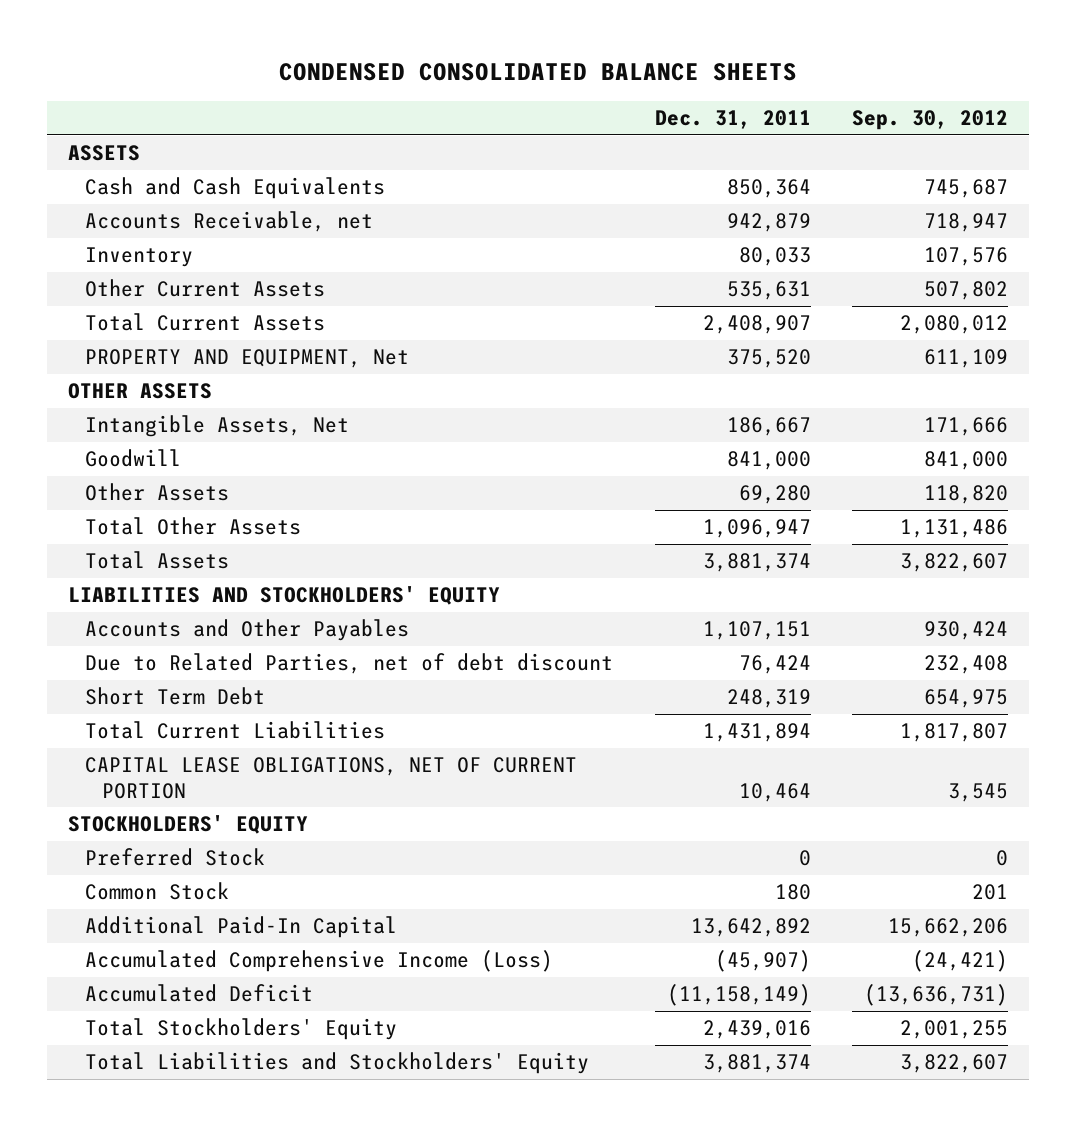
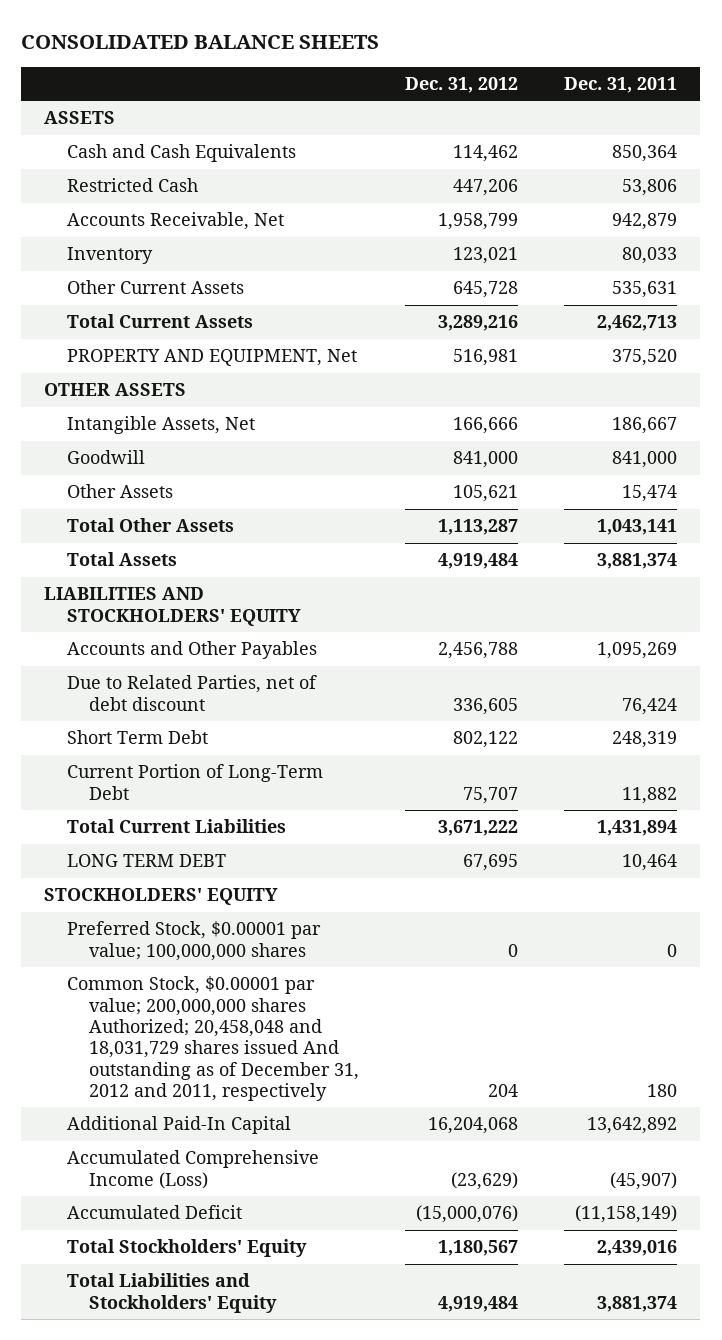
[279,63,798,82] CONDENSED CONSOLIDATED BALANCE SHEETS -> [21,34,380,49] CONSOLIDATED BALANCE SHEETS
[852,110,1009,131] Sep. 30, 2012 -> none
none -> [405,76,519,93] Dec. 31, 2012
none -> [66,178,198,193] Restricted Cash
[85,211,374,233] Accounts Receivable, net -> [66,212,284,231] Accounts Receivable, Net
[702,315,811,335] 2,408,907 -> [597,315,678,332] 2,462,713
[738,485,811,505] 69,280 -> [622,485,678,503] 15,474
[702,519,811,539] 1,096,947 -> [597,519,678,536] 1,043,141
[702,621,811,641] 1,107,151 -> [597,642,678,660] 1,095,269
none -> [66,764,323,800] Current Portion of Long-Term Debt
[85,757,578,800] CAPITAL LEASE OBLIGATIONS, NET OF CURRENT PORTION -> [66,854,226,868] LONG TERM DEBT
[85,848,266,867] Preferred Stock -> [66,921,321,961] Preferred Stock, $0.00001 par value; 100,000,000 shares
[85,882,230,901] Common Stock -> [66,976,360,1102] Common Stock, $0.00001 par value; 200,000,000 shares Authorized; 20,458,048 and 18,031,729 shares issued And outstanding as of December 31, 2012 and 2011, respectively

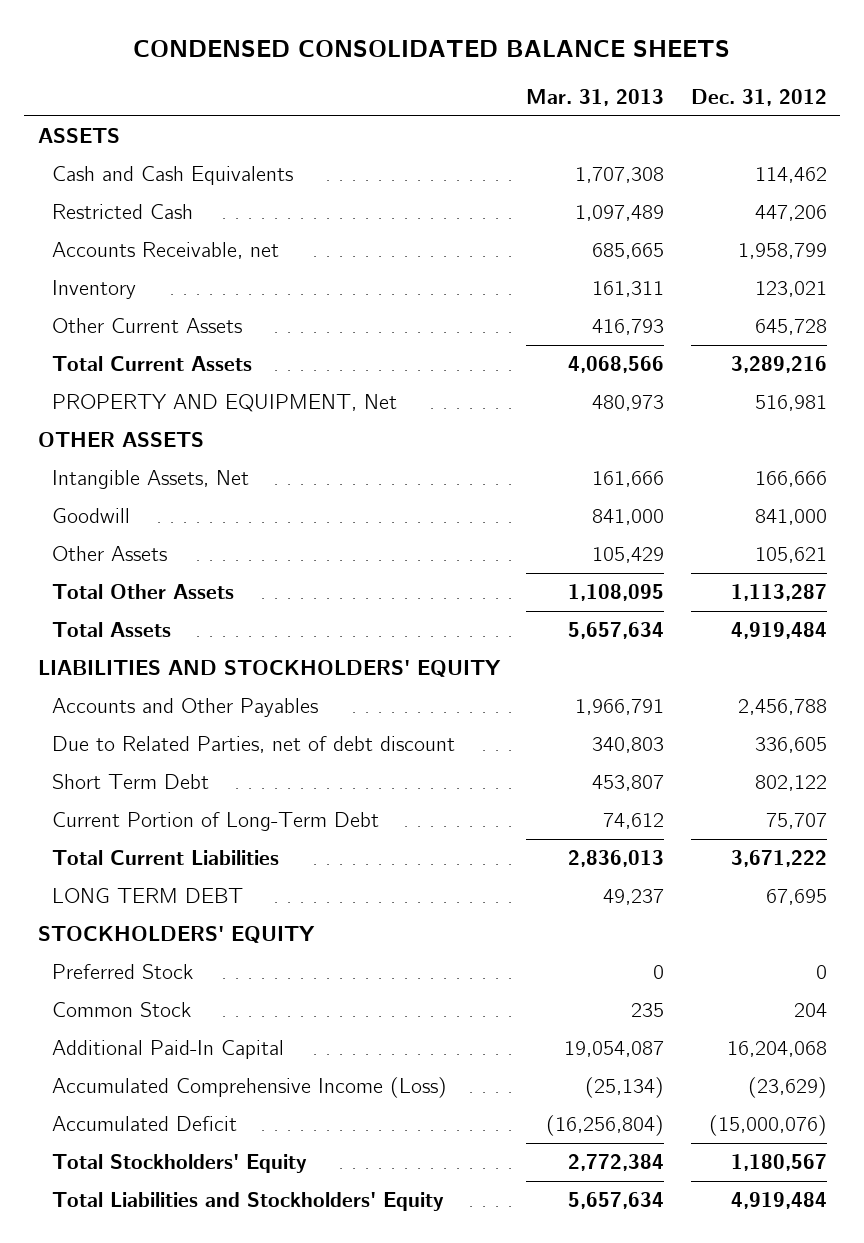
[21,34,380,49] CONSOLIDATED BALANCE SHEETS -> [133,39,731,57] CONDENSED CONSOLIDATED BALANCE SHEETS
[564,76,678,93] Dec. 31, 2011 -> none
none -> [526,89,665,107] Mar. 31, 2013
[66,212,284,231] Accounts Receivable, Net -> [52,242,280,260] Accounts Receivable, net
[66,921,321,961] Preferred Stock, $0.00001 par value; 100,000,000 shares -> [52,964,194,980] Preferred Stock
[66,976,360,1102] Common Stock, $0.00001 par value; 200,000,000 shares Authorized; 20,458,048 and 18,031,729 shares issued And outstanding as of December 31, 2012 and 2011, respectively -> [52,1002,192,1018] Common Stock

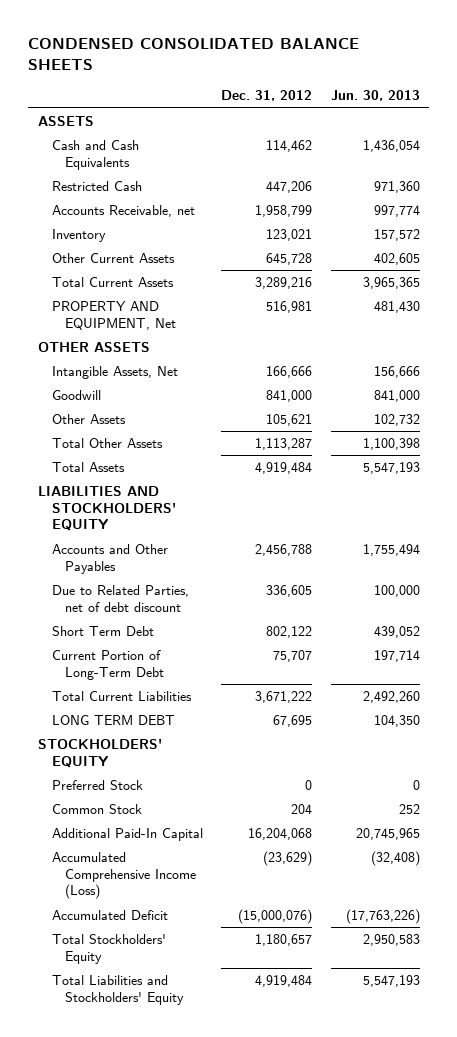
[526,89,665,107] Mar. 31, 2013 -> none
none -> [330,90,420,102] Jun. 30, 2013
[730,1154,827,1172] 1,180,567 -> [255,933,313,946] 1,180,657

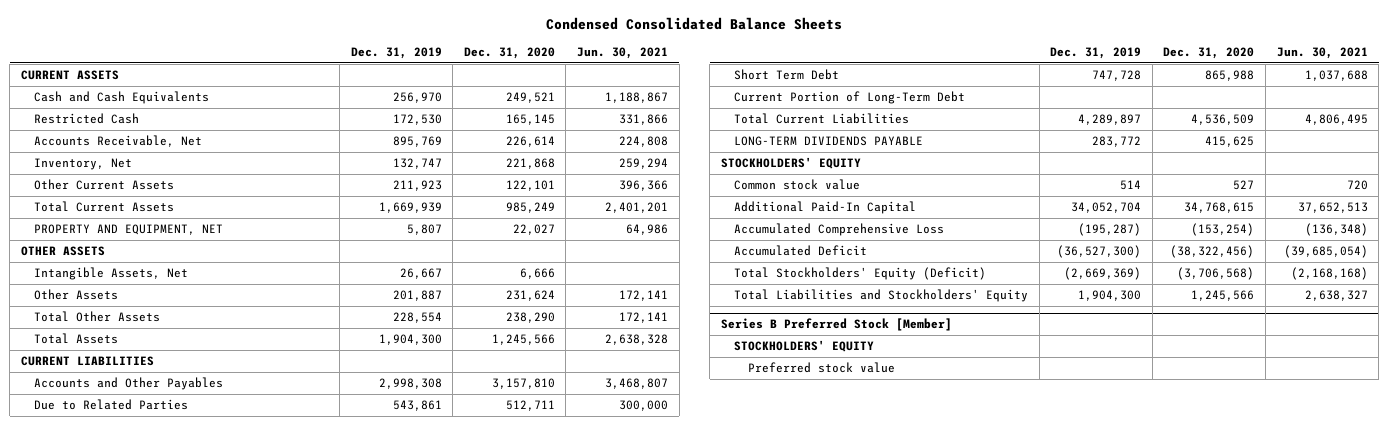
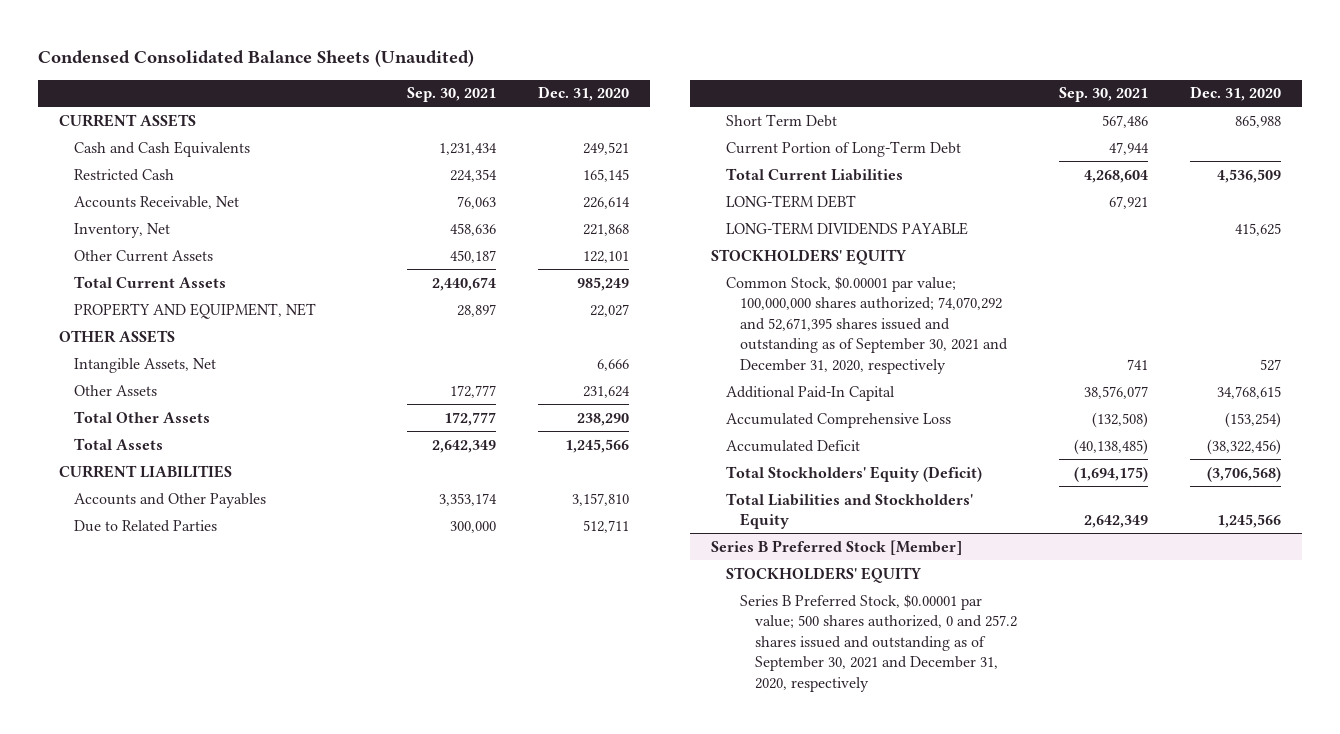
[546,16,843,30] Condensed Consolidated Balance Sheets -> [38,49,475,68] Condensed Consolidated Balance Sheets (Unaudited)
[350,47,442,60] Dec. 31, 2019 -> none
[576,47,668,60] Jun. 30, 2021 -> none
none -> [407,87,497,103] Sep. 30, 2021
none -> [725,194,856,208] LONG-TERM DEBT
[734,179,861,191] Common stock value -> [725,275,1009,374] Common Stock, $0.00001 par value; 100,000,000 shares authorized; 74,070,292 and 52,671,395 shares issued and outstanding as of September 30, 2021 and December 31, 2020, respectively
[747,362,895,374] Preferred stock value -> [740,593,1018,692] Series B Preferred Stock, $0.00001 par value; 500 shares authorized, 0 and 257.2 shares issued and outstanding as of September 30, 2021 and December 31, 2020, respectively

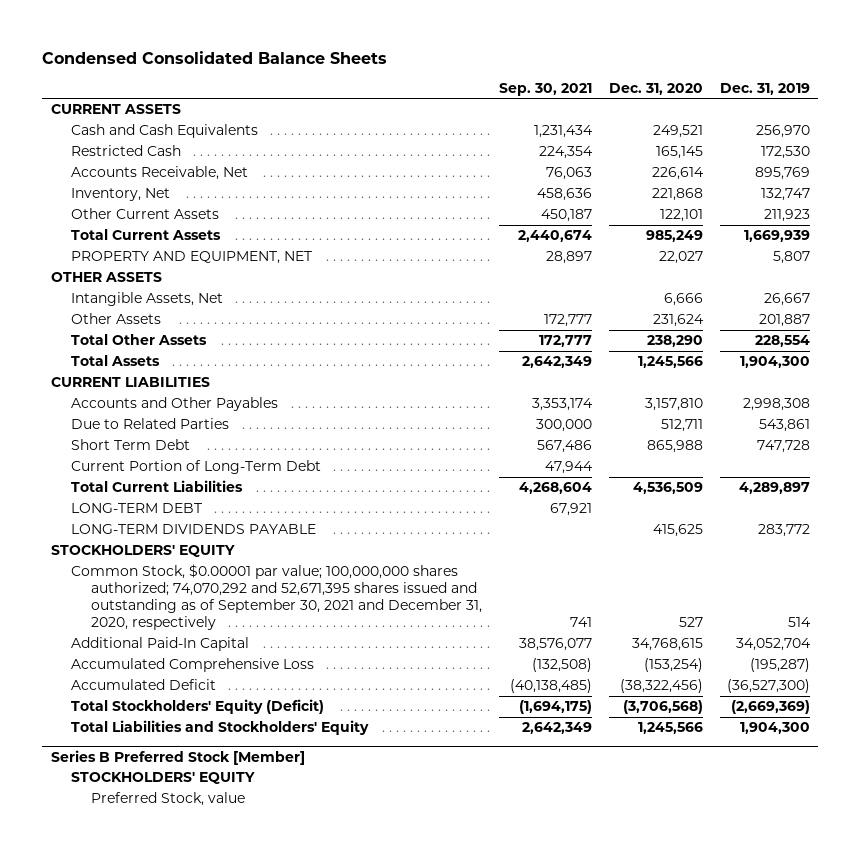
[38,49,475,68] Condensed Consolidated Balance Sheets (Unaudited) -> [42,50,388,64] Condensed Consolidated Balance Sheets
none -> [719,82,810,95] Dec. 31, 2019
[740,593,1018,692] Series B Preferred Stock, $0.00001 par value; 500 shares authorized, 0 and 257.2 shares issued and outstanding as of September 30, 2021 and December 31, 2020, respectively -> [90,792,245,807] Preferred Stock, value

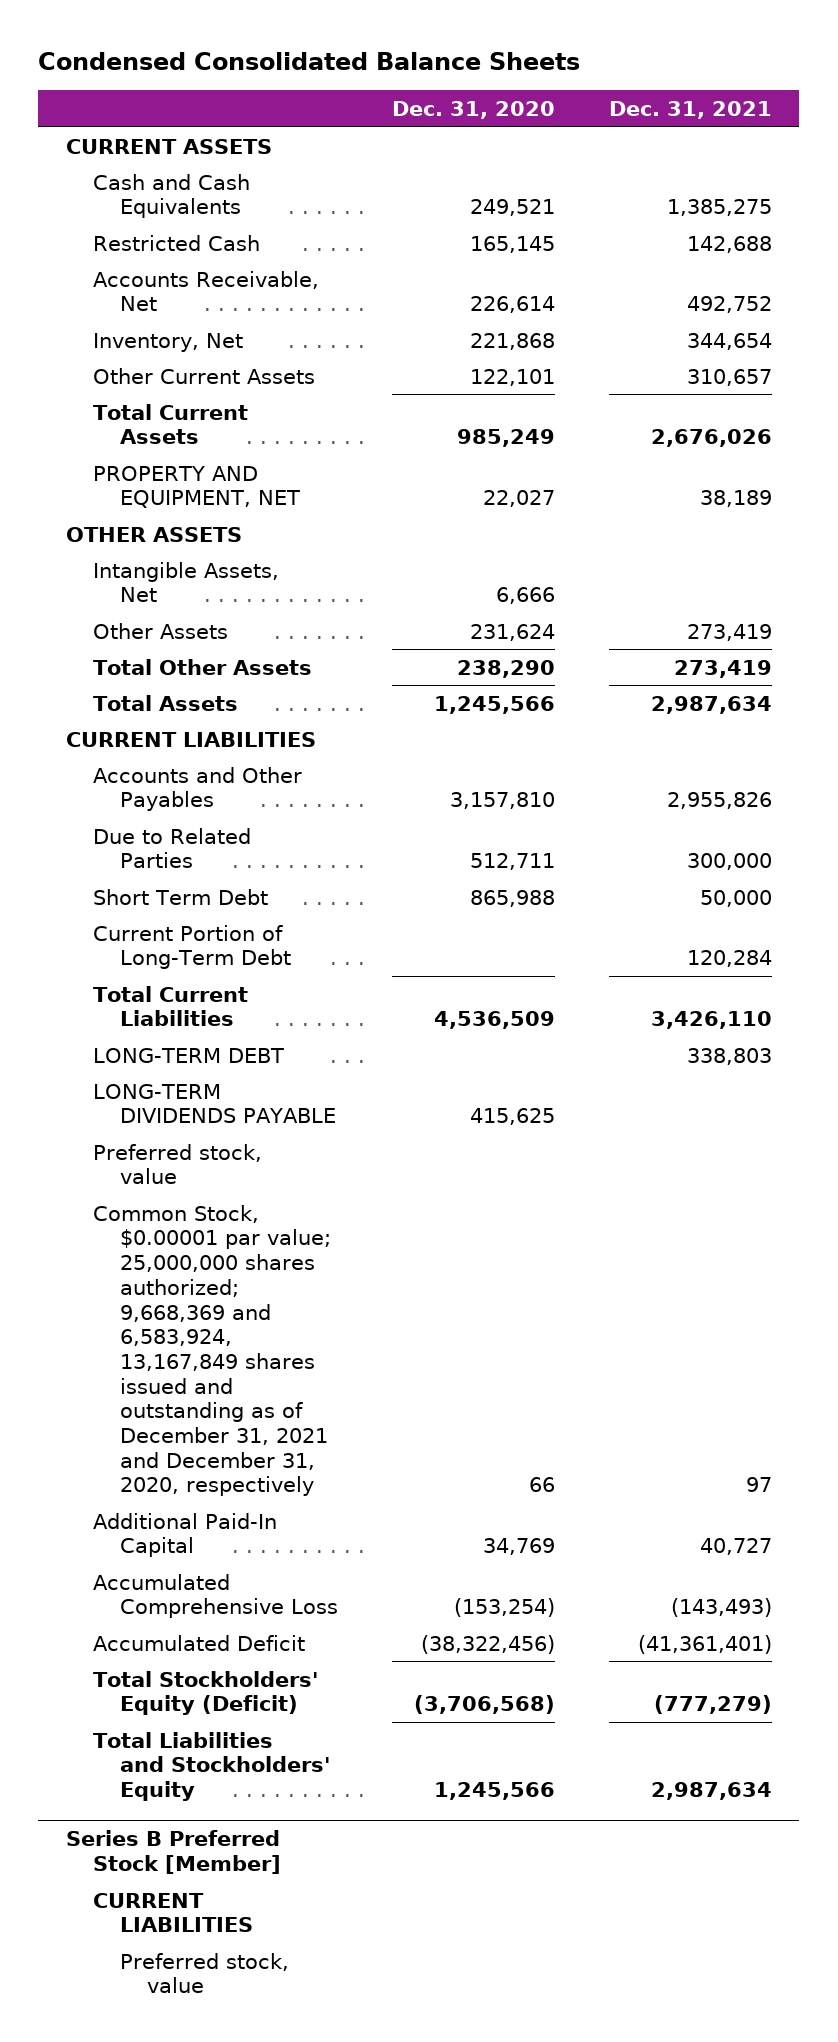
[498,82,592,96] Sep. 30, 2021 -> none
[719,82,810,95] Dec. 31, 2019 -> none
none -> [609,101,773,120] Dec. 31, 2021
[50,545,235,558] STOCKHOLDERS' EQUITY -> none
none -> [92,1143,262,1185] Preferred stock, value
[70,564,482,631] Common Stock, $0.00001 par value; 100,000,000 shares authorized; 74,070,292 and 52,671,395 shares issued and outstanding as of September 30, 2021 and December 31, 2020, respectively -> [92,1204,332,1497] Common Stock, $0.00001 par value; 25,000,000 shares authorized; 9,668,369 and 6,583,924, 13,167,849 shares issued and outstanding as of December 31, 2021 and December 31, 2020, respectively
[678,617,703,628] 527 -> [529,1477,556,1493] 66
[631,638,703,652] 34,768,615 -> [483,1538,556,1556] 34,769
[70,772,255,785] STOCKHOLDERS' EQUITY -> none
none -> [92,1892,254,1933] CURRENT LIABILITIES
[90,792,245,807] Preferred Stock, value -> [120,1952,290,1994] Preferred stock, value

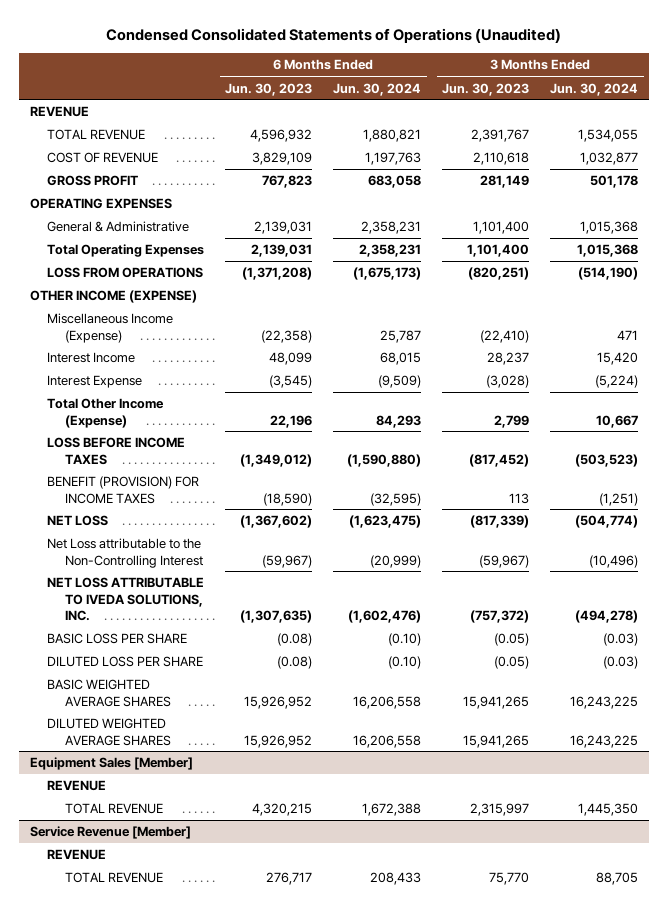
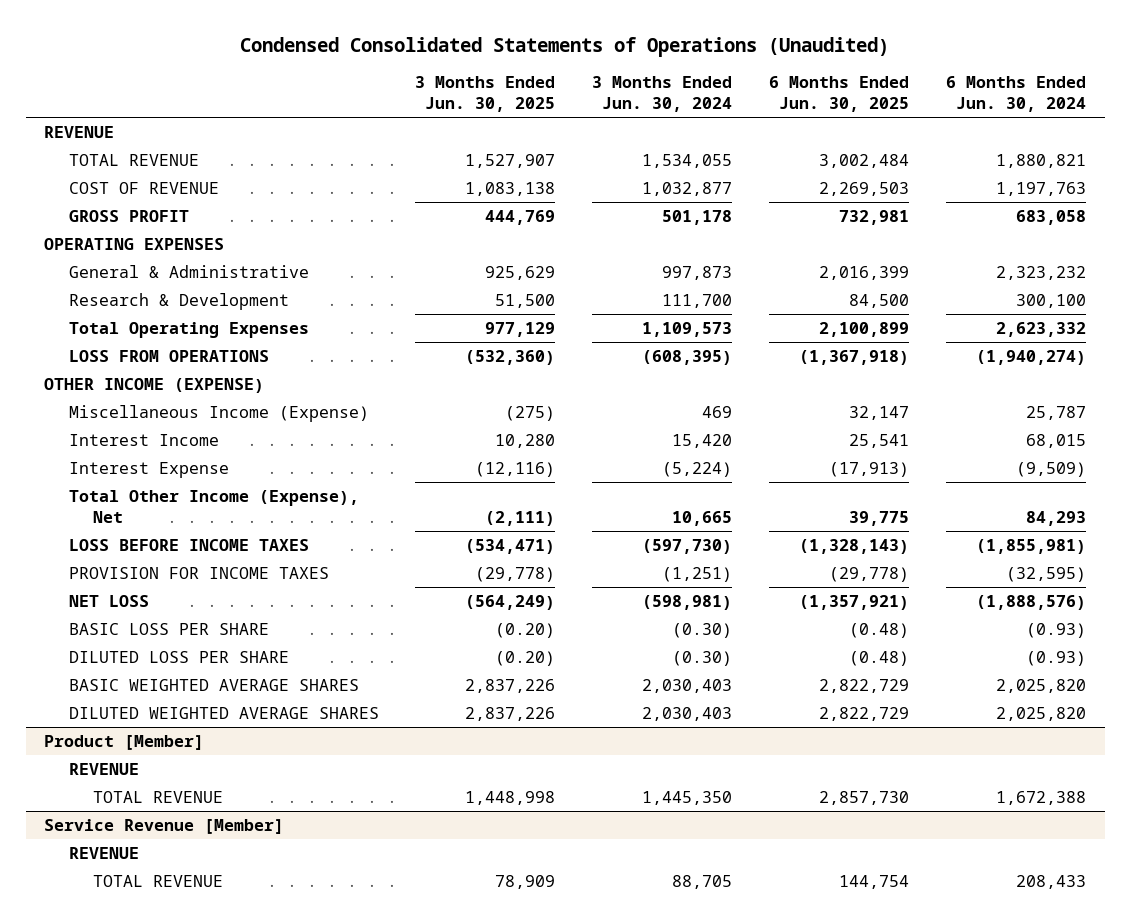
[225,82,313,96] Jun. 30, 2023 -> none
[442,82,530,96] Jun. 30, 2023 -> none
none -> [415,76,556,112] 3 Months Ended Jun. 30, 2025
none -> [769,76,910,112] 6 Months Ended Jun. 30, 2025
[361,221,422,235] 2,358,231 -> [996,265,1087,280] 2,323,232
[580,221,639,235] 1,015,368 -> [662,265,733,280] 997,873
none -> [68,292,289,310] Research & Development
[359,244,422,258] 2,358,231 -> [996,321,1087,337] 2,623,332
[577,244,639,258] 1,015,368 -> [642,321,733,337] 1,109,573
[353,267,422,281] (1,675,173) -> [976,349,1087,365] (1,940,274)
[578,267,639,281] (514,190) -> [642,349,733,365] (608,395)
[617,329,639,340] 471 -> [702,405,733,418] 469
[47,538,203,568] Net Loss attributable to the Non-Controlling Interest -> none
[47,577,205,621] NET LOSS ATTRIBUTABLE TO IVEDA SOLUTIONS, INC. -> none
[29,757,193,771] Equipment Sales [Member] -> none
[47,398,165,428] Total Other Income (Expense) -> [68,489,359,523] Total Other Income (Expense), Net
[596,414,639,428] 10,667 -> [672,510,733,526] 10,665
[347,453,422,467] (1,590,880) -> [976,538,1087,554] (1,855,981)
[575,453,639,467] (503,523) -> [642,538,733,554] (597,730)
[47,476,200,504] BENEFIT (PROVISION) FOR INCOME TAXES -> [68,566,329,579] PROVISION FOR INCOME TAXES
[349,515,422,529] (1,623,475) -> [976,594,1087,610] (1,888,576)
[575,515,639,529] (504,774) -> [642,594,733,610] (598,981)
[388,633,422,647] (0.10) -> [1026,622,1087,638] (0.93)
[603,633,639,647] (0.03) -> [672,622,733,638] (0.30)
[388,656,422,670] (0.10) -> [1026,650,1087,666] (0.93)
[603,656,639,670] (0.03) -> [672,650,733,666] (0.30)
[353,695,422,709] 16,206,558 -> [996,678,1087,693] 2,025,820
[570,695,639,709] 16,243,225 -> [642,678,733,693] 2,030,403
[353,734,422,748] 16,206,558 -> [996,706,1087,721] 2,025,820
[570,734,639,748] 16,243,225 -> [642,706,733,721] 2,030,403
none -> [44,734,205,750] Product [Member]

